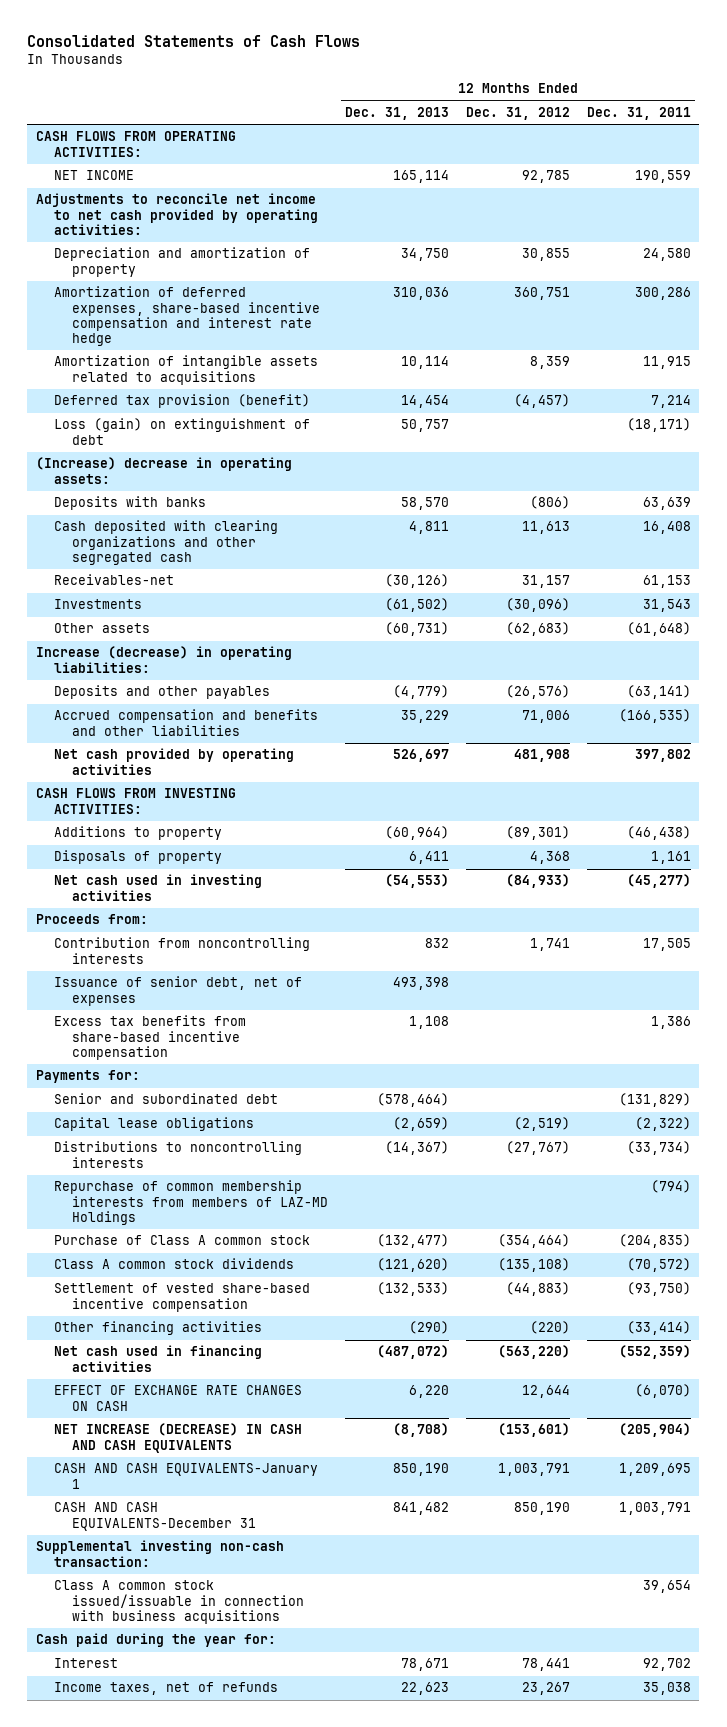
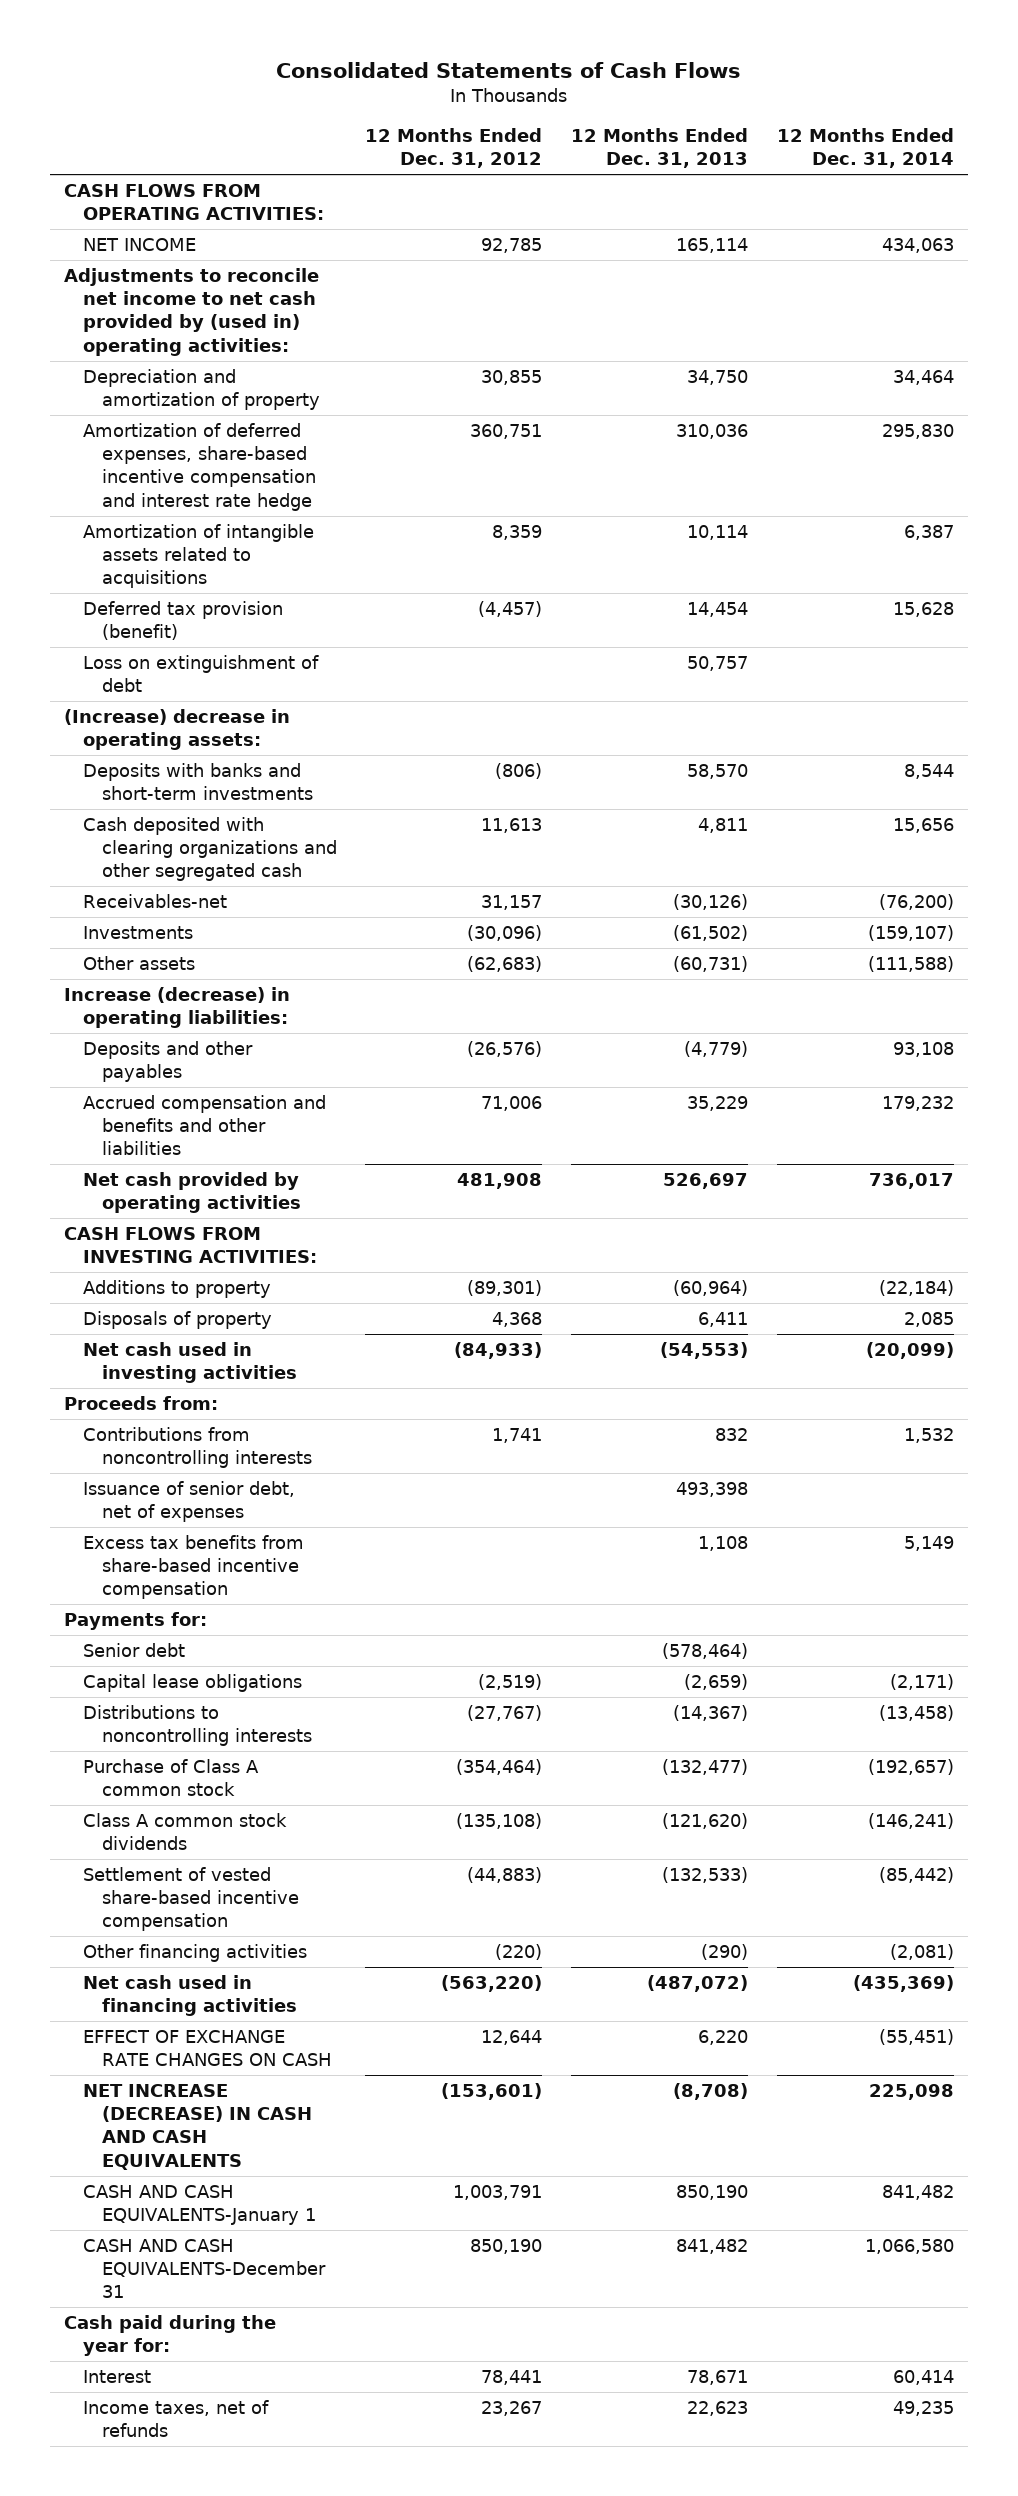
[586,106,691,120] Dec. 31, 2011 -> none
none -> [776,128,954,169] 12 Months Ended Dec. 31, 2014
[35,193,318,235] Adjustments to reconcile net income to net cash provided by operating activities: -> [64,268,320,356] Adjustments to reconcile net income to net cash provided by (used in) operating activities:
[53,418,310,445] Loss (gain) on extinguishment of debt -> [82,655,319,693] Loss on extinguishment of debt
[53,496,206,511] Deposits with banks -> [82,763,313,801] Deposits with banks and short-term investments
[53,937,310,964] Contribution from noncontrolling interests -> [82,1427,312,1469] Contributions from noncontrolling interests
[53,1093,278,1105] Senior and subordinated debt -> [82,1643,185,1658] Senior debt
[53,1180,328,1225] Repurchase of common membership interests from members of LAZ-MD Holdings -> none
[35,1540,284,1567] Supplemental investing non-cash transaction: -> none
[53,1580,304,1624] Class A common stock issued/issuable in connection with business acquisitions -> none

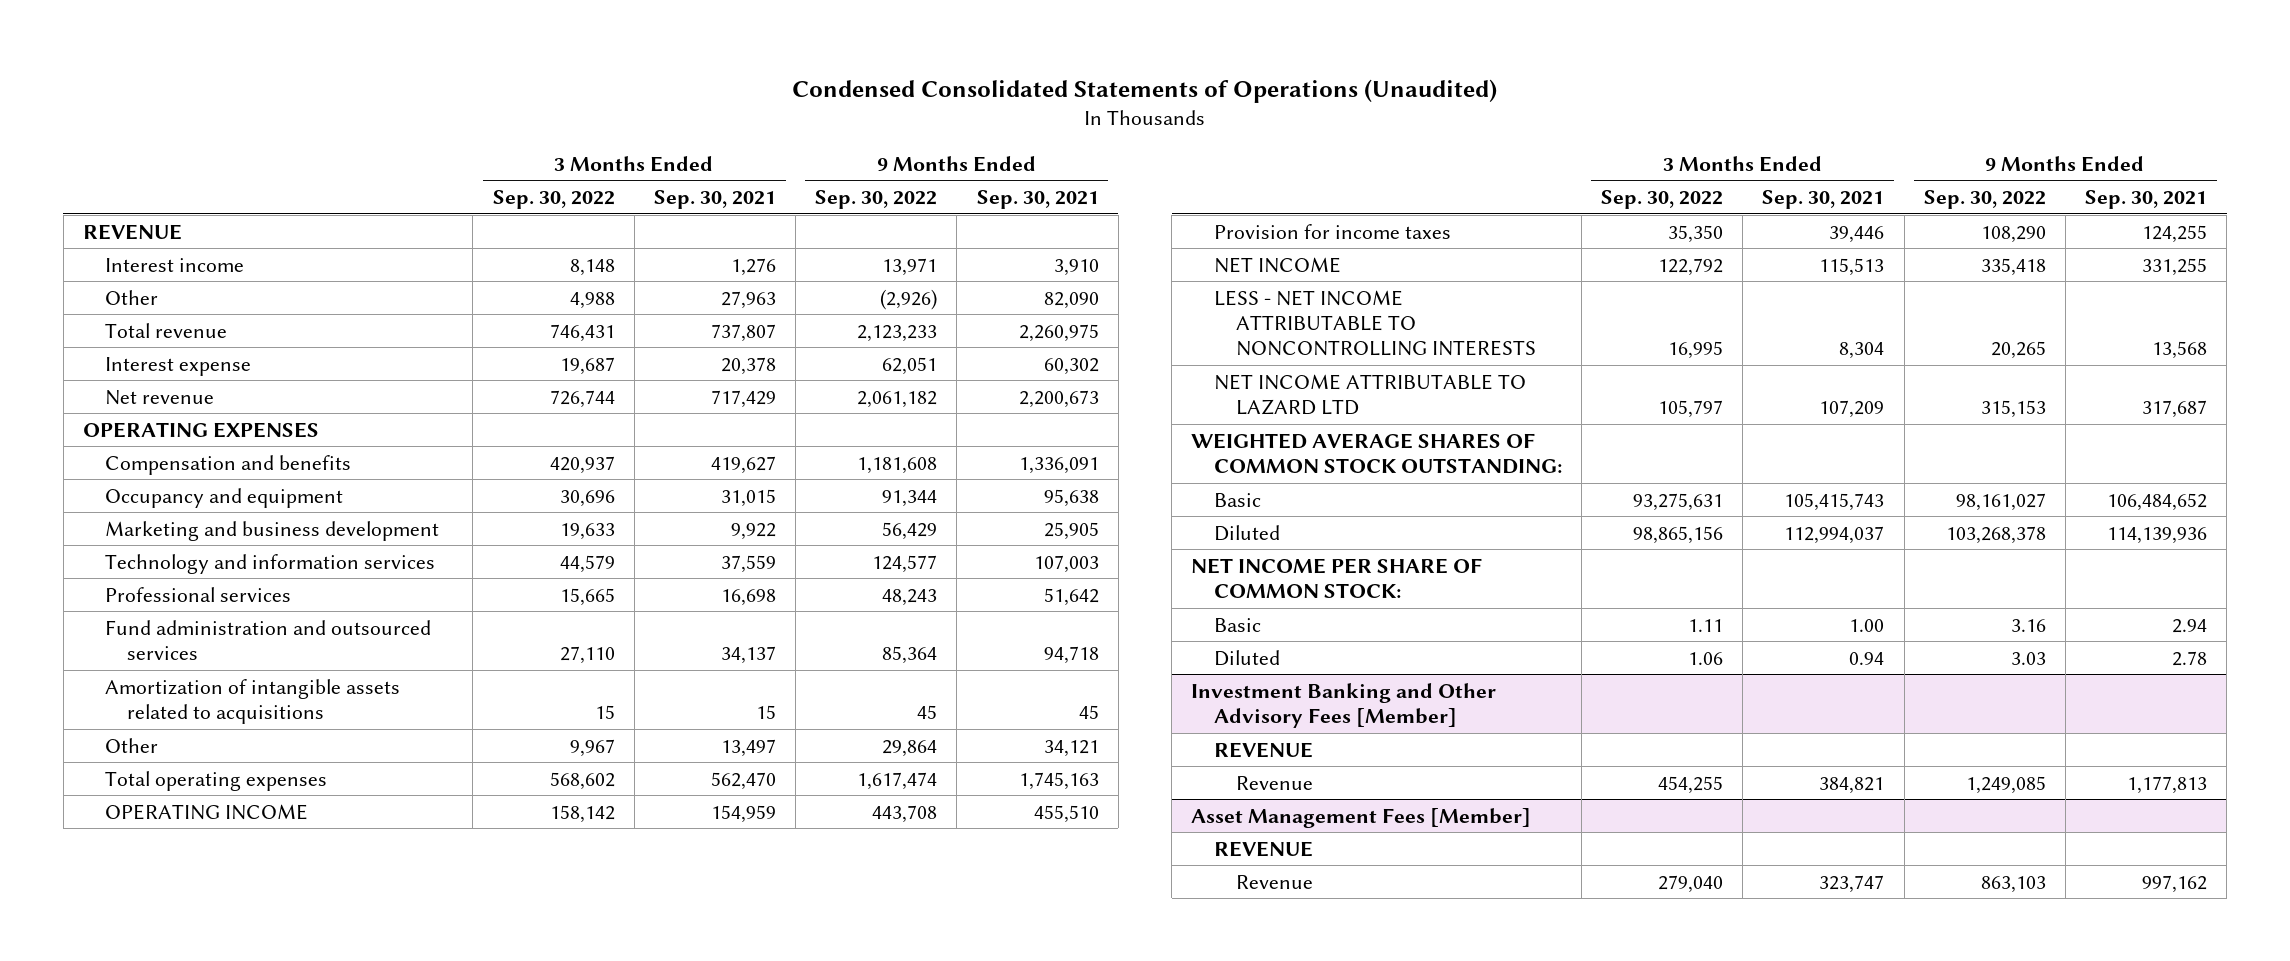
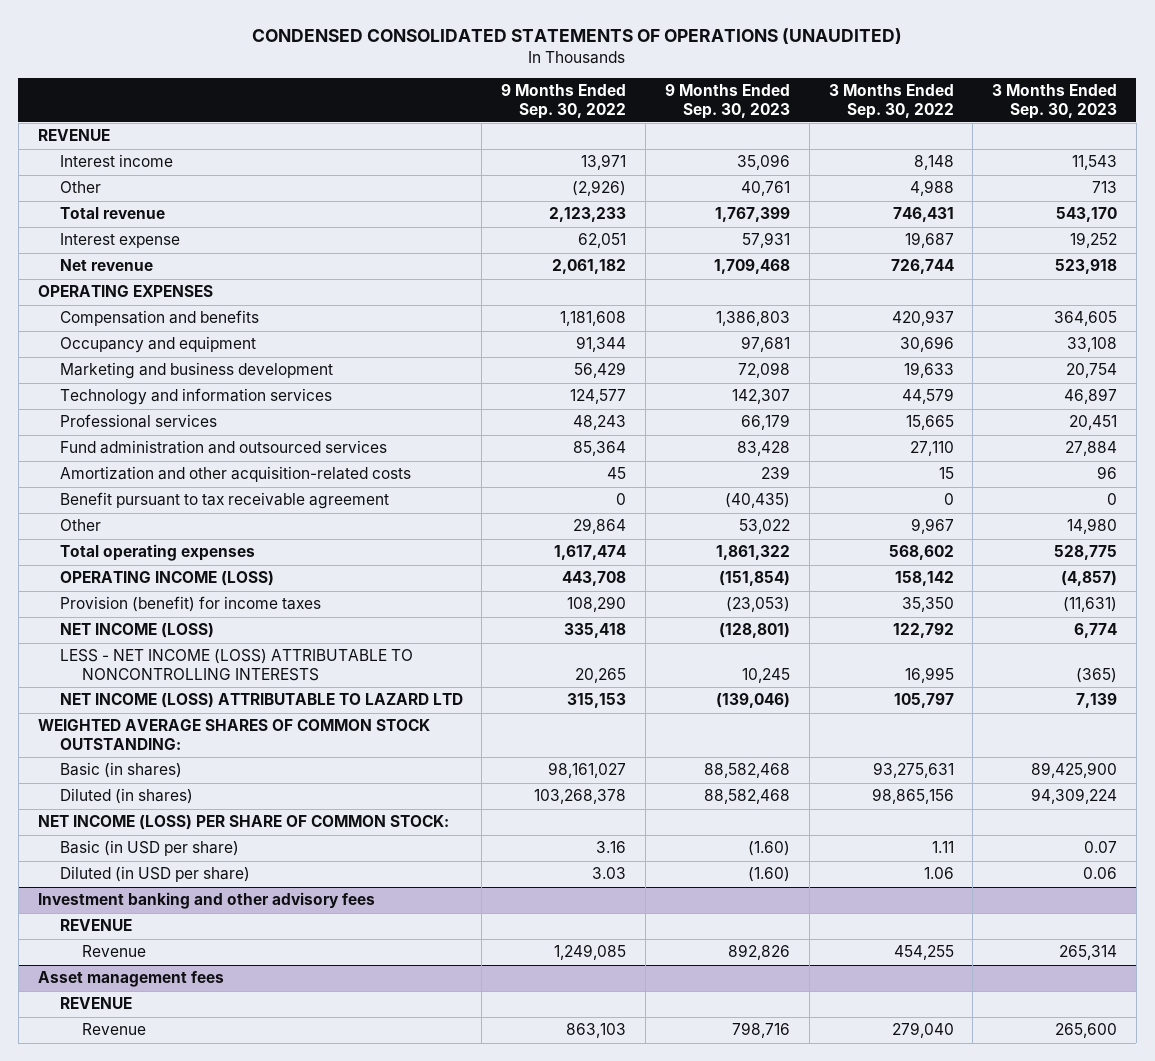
[792,78,1498,103] Condensed Consolidated Statements of Operations (Unaudited) -> [252,27,903,44] CONDENSED CONSOLIDATED STATEMENTS OF OPERATIONS (UNAUDITED)
[653,190,776,210] Sep. 30, 2021 -> none
[976,190,1099,210] Sep. 30, 2021 -> none
none -> [664,84,790,119] 9 Months Ended Sep. 30, 2023
none -> [992,84,1118,119] 3 Months Ended Sep. 30, 2023
[105,678,401,724] Amortization of intangible assets related to acquisitions -> [59,466,411,483] Amortization and other acquisition-related costs
none -> [59,492,389,510] Benefit pursuant to tax receivable agreement
[105,803,309,820] OPERATING INCOME -> [59,571,274,587] OPERATING INCOME (LOSS)
[1213,223,1451,239] Provision for income taxes -> [59,596,321,613] Provision (benefit) for income taxes
[1213,256,1341,273] NET INCOME -> [59,623,214,639] NET INCOME (LOSS)
[1213,289,1536,356] LESS - NET INCOME ATTRIBUTABLE TO NONCONTROLLING INTERESTS -> [59,649,413,681] LESS - NET INCOME (LOSS) ATTRIBUTABLE TO NONCONTROLLING INTERESTS
[1213,373,1526,415] NET INCOME ATTRIBUTABLE TO LAZARD LTD -> [59,693,463,709] NET INCOME (LOSS) ATTRIBUTABLE TO LAZARD LTD
[1213,492,1261,507] Basic -> [59,762,182,779] Basic (in shares)
[1213,524,1280,541] Diluted -> [59,788,193,805] Diluted (in shares)
[1191,557,1483,598] NET INCOME PER SHARE OF COMMON STOCK: -> [37,815,449,831] NET INCOME (LOSS) PER SHARE OF COMMON STOCK:
[1213,617,1261,632] Basic -> [59,840,239,857] Basic (in USD per share)
[1213,649,1280,666] Diluted -> [59,866,250,883] Diluted (in USD per share)
[1191,682,1497,728] Investment Banking and Other Advisory Fees [Member] -> [37,892,375,910] Investment banking and other advisory fees
[1191,807,1532,828] Asset Management Fees [Member] -> [37,971,224,988] Asset management fees

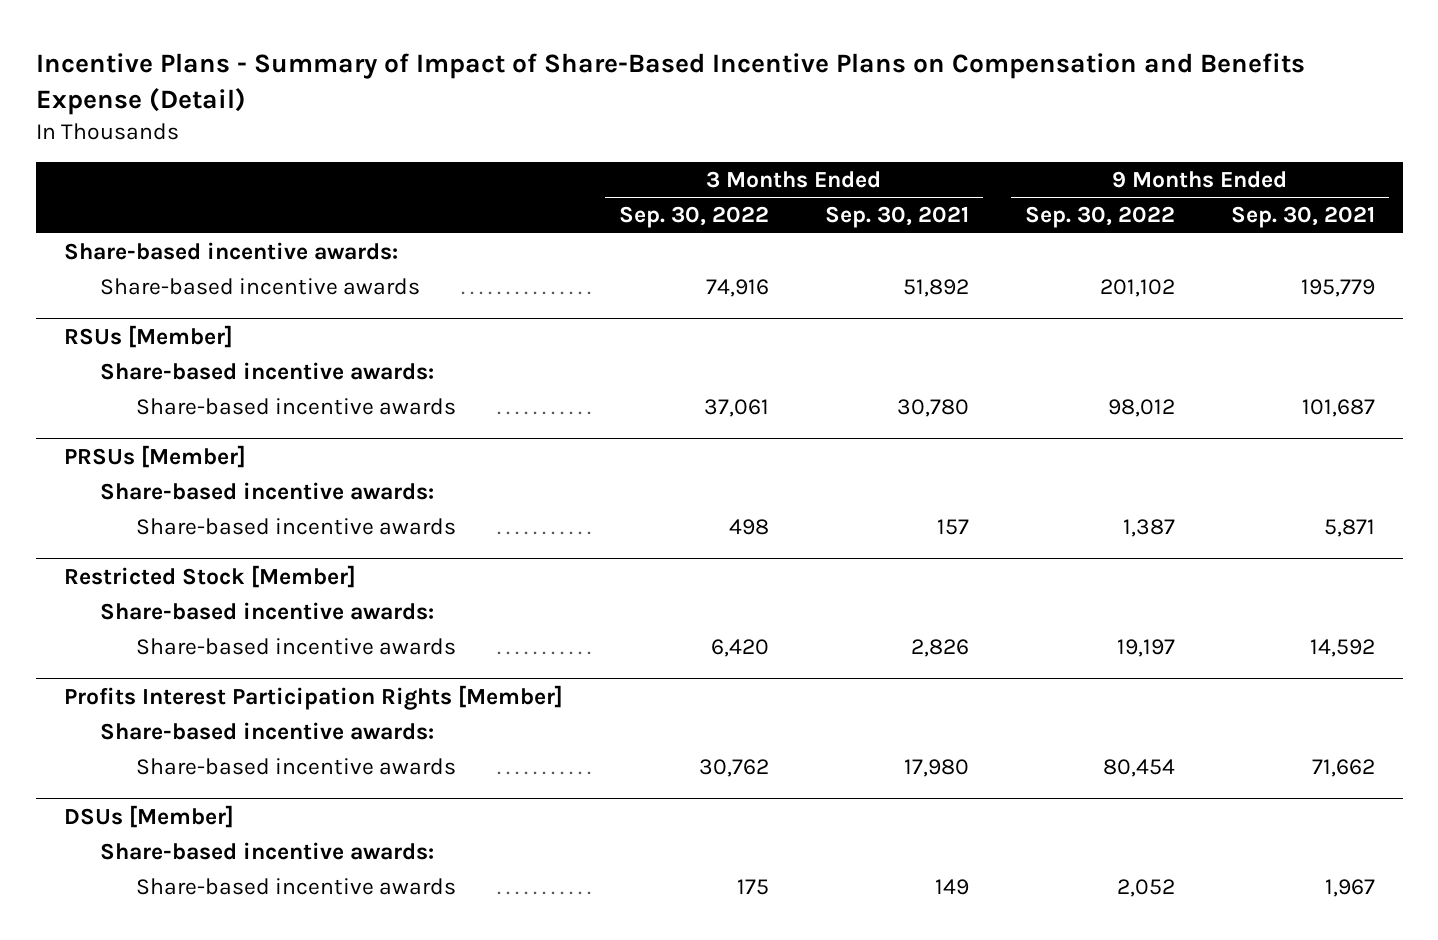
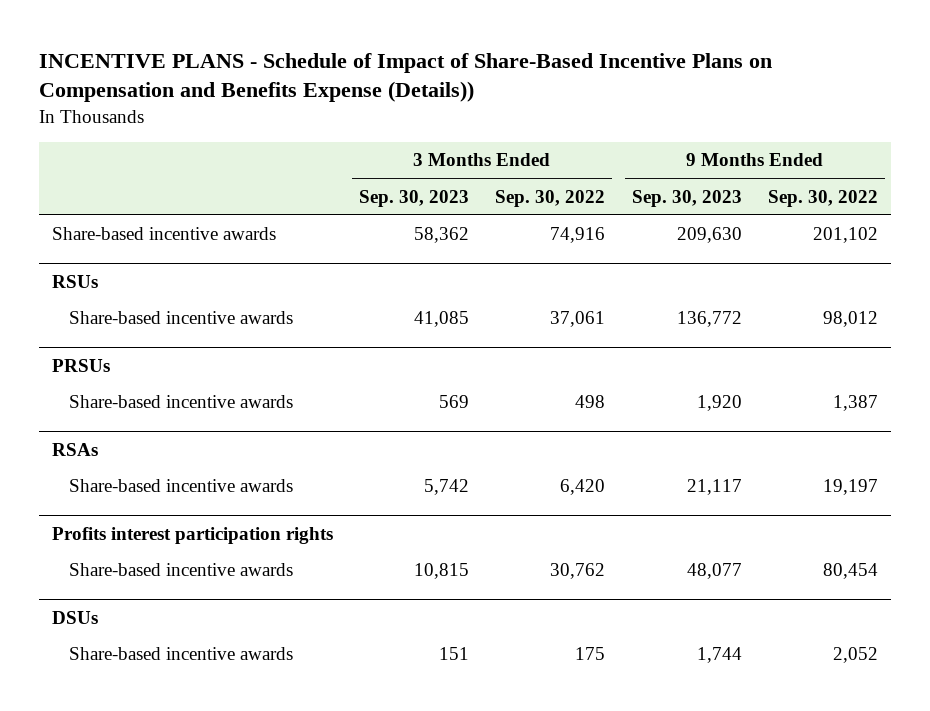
[35,52,1305,115] Incentive Plans - Summary of Impact of Share-Based Incentive Plans on Compensation and Benefits Expense (Detail) -> [38,52,772,103] INCENTIVE PLANS - Schedule of Impact of Share-Based Incentive Plans on Compensation and Benefits Expense (Details))
[824,206,969,229] Sep. 30, 2021 -> none
[1230,206,1375,229] Sep. 30, 2021 -> none
none -> [359,189,470,207] Sep. 30, 2023
none -> [631,189,742,207] Sep. 30, 2023
[63,241,398,260] Share-based incentive awards: -> none
[99,361,434,380] Share-based incentive awards: -> none
[63,324,233,348] RSUs [Member] -> [51,275,98,289] RSUs
[99,481,434,500] Share-based incentive awards: -> none
[63,444,246,468] PRSUs [Member] -> [51,359,110,373] PRSUs
[99,601,434,620] Share-based incentive awards: -> none
[63,564,356,588] Restricted Stock [Member] -> [51,443,98,457] RSAs
[99,721,434,740] Share-based incentive awards: -> none
[63,684,563,710] Profits Interest Participation Rights [Member] -> [51,527,333,545] Profits interest participation rights
[99,841,434,860] Share-based incentive awards: -> none
[63,804,234,828] DSUs [Member] -> [51,611,98,625] DSUs

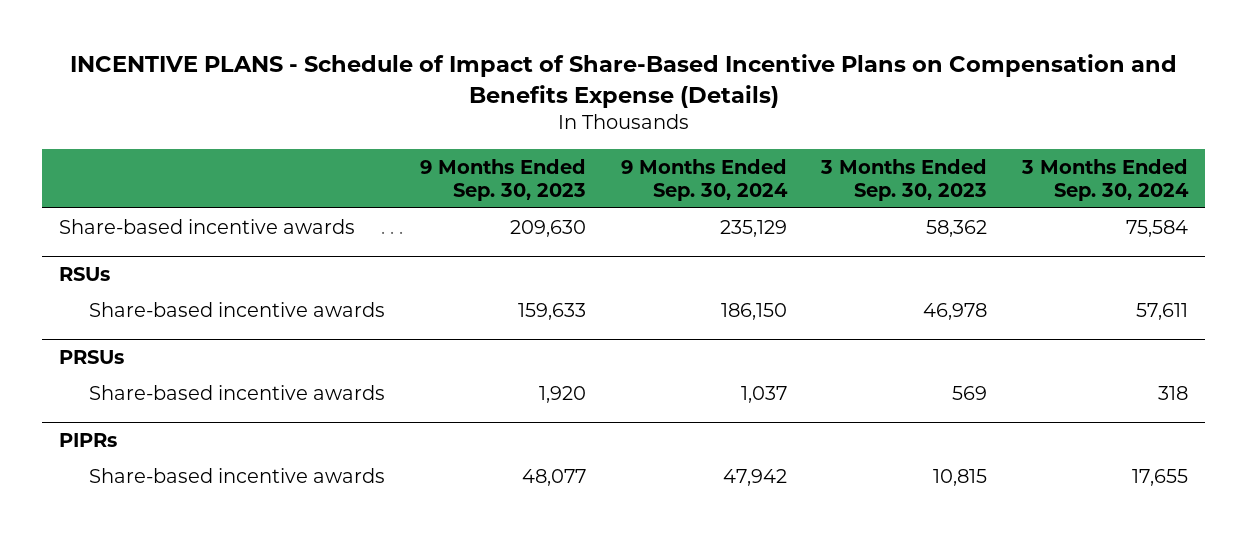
[38,52,772,103] INCENTIVE PLANS - Schedule of Impact of Share-Based Incentive Plans on Compensation and Benefits Expense (Details)) -> [69,54,1177,108] INCENTIVE PLANS - Schedule of Impact of Share-Based Incentive Plans on Compensation and Benefits Expense (Details)
[495,189,606,207] Sep. 30, 2022 -> none
[768,189,879,207] Sep. 30, 2022 -> none
none -> [620,158,788,201] 9 Months Ended Sep. 30, 2024
none -> [1021,158,1190,201] 3 Months Ended Sep. 30, 2024
[414,311,470,328] 41,085 -> [923,302,988,320] 46,978
[676,311,742,328] 136,772 -> [518,302,587,320] 159,633
[51,443,98,457] RSAs -> none
[68,479,293,493] Share-based incentive awards -> none
[51,527,333,545] Profits interest participation rights -> [59,433,118,448] PIPRs
[51,611,98,625] DSUs -> none
[68,647,293,661] Share-based incentive awards -> none

